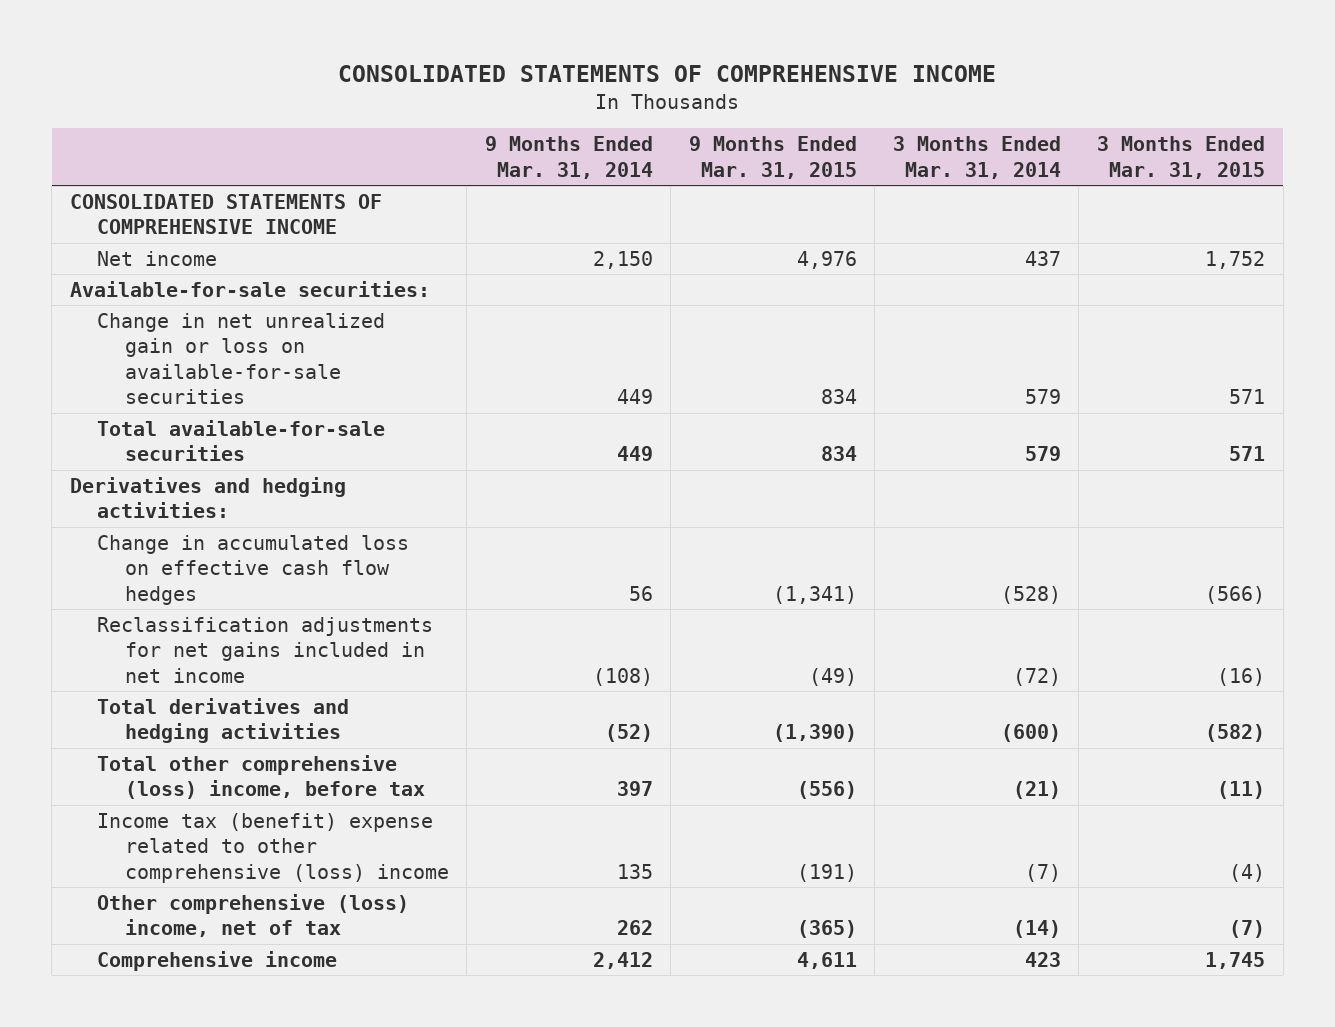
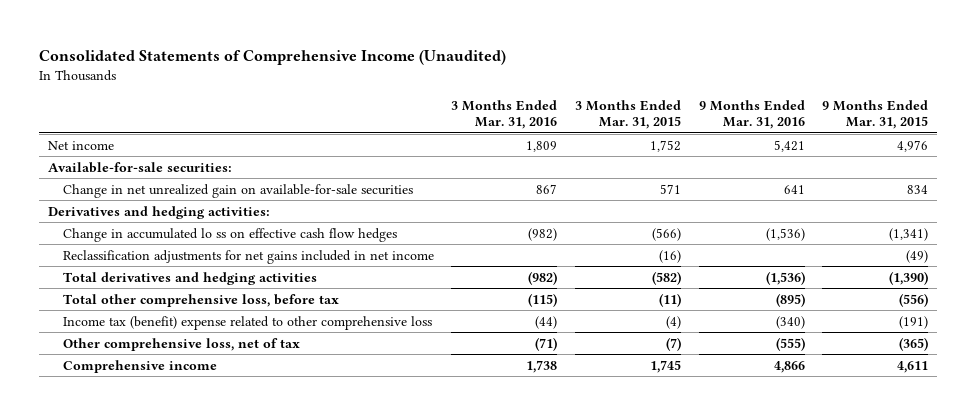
[338,65,997,83] CONSOLIDATED STATEMENTS OF COMPREHENSIVE INCOME -> [39,49,507,65] Consolidated Statements of Comprehensive Income (Unaudited)
[484,136,653,179] 9 Months Ended Mar. 31, 2014 -> none
[892,136,1061,179] 3 Months Ended Mar. 31, 2014 -> none
none -> [451,99,558,130] 3 Months Ended Mar. 31, 2016
none -> [698,99,805,130] 9 Months Ended Mar. 31, 2016
[69,193,382,235] CONSOLIDATED STATEMENTS OF COMPREHENSIVE INCOME -> none
[97,419,386,462] Total available-for-sale securities -> none
[97,312,386,405] Change in net unrealized gain or loss on available-for-sale securities -> [62,183,413,198] Change in net unrealized gain on available-for-sale securities
[97,534,410,605] Change in accumulated loss on effective cash flow hedges -> [62,227,397,242] Change in accumulated lo ss on effective cash flow hedges
[97,754,425,800] Total other comprehensive (loss) income, before tax -> [62,293,339,307] Total other comprehensive loss, before tax
[97,812,449,883] Income tax (benefit) expense related to other comprehensive (loss) income -> [62,315,432,330] Income tax (benefit) expense related to other comprehensive loss
[97,893,410,938] Other comprehensive (loss) income, net of tax -> [62,337,300,351] Other comprehensive loss, net of tax

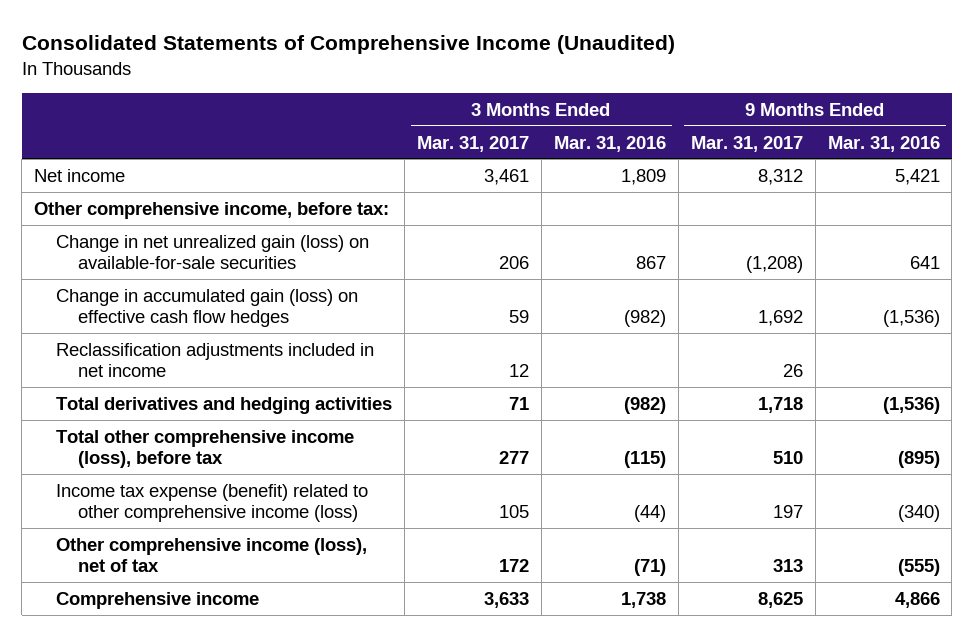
[574,99,681,130] 3 Months Ended Mar. 31, 2015 -> none
[822,99,929,130] 9 Months Ended Mar. 31, 2015 -> none
none -> [416,135,529,152] Mar. 31, 2017
none -> [690,135,803,152] Mar. 31, 2017
[47,161,232,173] Available-for-sale securities: -> none
[47,205,270,219] Derivatives and hedging activities: -> none
none -> [34,201,390,219] Other comprehensive income, before tax:
[62,183,413,198] Change in net unrealized gain on available-for-sale securities -> [56,234,370,270] Change in net unrealized gain (loss) on available-for-sale securities
[62,227,397,242] Change in accumulated lo ss on effective cash flow hedges -> [56,288,359,328] Change in accumulated gain (loss) on effective cash flow hedges
[62,249,434,264] Reclassification adjustments for net gains included in net income -> [56,342,375,378] Reclassification adjustments included in net income
[62,293,339,307] Total other comprehensive loss, before tax -> [56,429,355,469] Total other comprehensive income (loss), before tax
[62,315,432,330] Income tax (benefit) expense related to other comprehensive loss -> [56,483,369,523] Income tax expense (benefit) related to other comprehensive income (loss)
[62,337,300,351] Other comprehensive loss, net of tax -> [56,537,368,573] Other comprehensive income (loss), net of tax

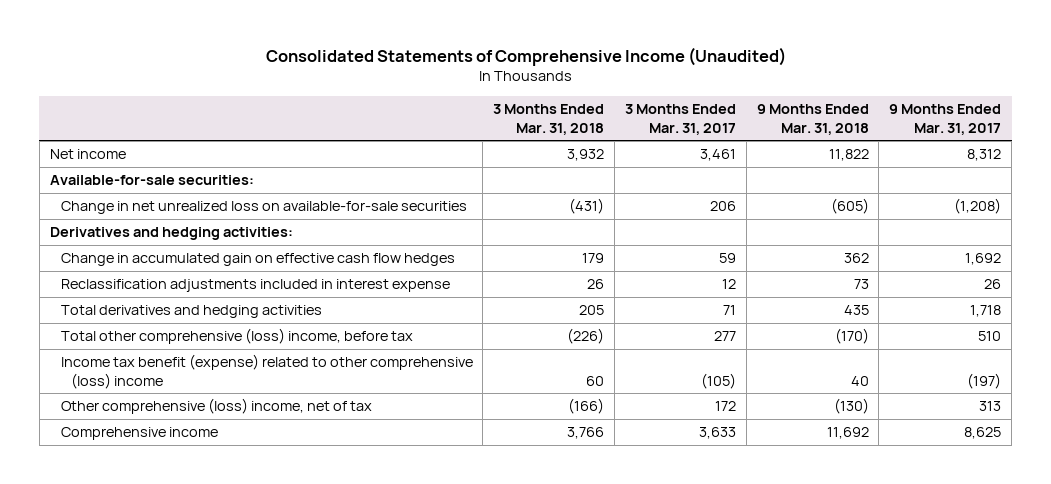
[553,135,666,152] Mar. 31, 2016 -> none
[827,135,940,152] Mar. 31, 2016 -> none
none -> [493,104,605,135] 3 Months Ended Mar. 31, 2018
none -> [756,104,869,135] 9 Months Ended Mar. 31, 2018
[34,201,390,219] Other comprehensive income, before tax: -> none
none -> [49,175,254,186] Available-for-sale securities:
[56,234,370,270] Change in net unrealized gain (loss) on available-for-sale securities -> [60,201,467,215] Change in net unrealized loss on available-for-sale securities
none -> [49,227,293,241] Derivatives and hedging activities:
[56,288,359,328] Change in accumulated gain (loss) on effective cash flow hedges -> [60,253,455,267] Change in accumulated gain on effective cash flow hedges
[56,342,375,378] Reclassification adjustments included in net income -> [60,279,450,293] Reclassification adjustments included in interest expense
[56,429,355,469] Total other comprehensive income (loss), before tax -> [60,328,413,345] Total other comprehensive (loss) income, before tax
[56,483,369,523] Income tax expense (benefit) related to other comprehensive income (loss) -> [60,354,473,389] Income tax benefit (expense) related to other comprehensive (loss) income
[498,505,529,519] 105 -> [700,372,736,389] (105)
[772,505,803,519] 197 -> [967,372,1002,389] (197)
[56,537,368,573] Other comprehensive income (loss), net of tax -> [60,398,372,415] Other comprehensive (loss) income, net of tax

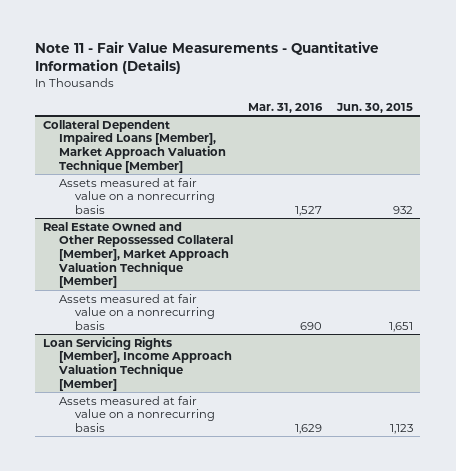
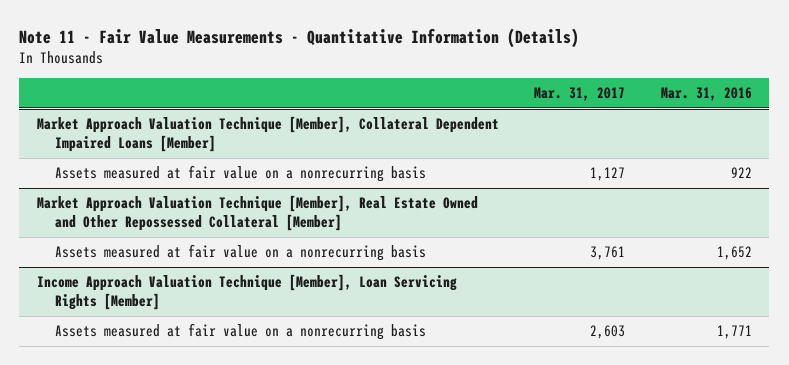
[335,102,413,113] Jun. 30, 2015 -> none
none -> [534,87,626,102] Mar. 31, 2017
[42,119,226,173] Collateral Dependent Impaired Loans [Member], Market Approach Valuation Technique [Member] -> [36,116,499,153] Market Approach Valuation Technique [Member], Collateral Dependent Impaired Loans [Member]
[294,205,322,216] 1,527 -> [730,167,752,179] 922
[42,221,233,289] Real Estate Owned and Other Repossessed Collateral [Member], Market Approach Valuation Technique [Member] -> [36,195,478,232] Market Approach Valuation Technique [Member], Real Estate Owned and Other Repossessed Collateral [Member]
[299,321,322,330] 690 -> [716,246,752,261] 1,652
[42,336,232,391] Loan Servicing Rights [Member], Income Approach Valuation Technique [Member] -> [36,274,457,311] Income Approach Valuation Technique [Member], Loan Servicing Rights [Member]
[294,423,322,434] 1,629 -> [716,325,752,340] 1,771

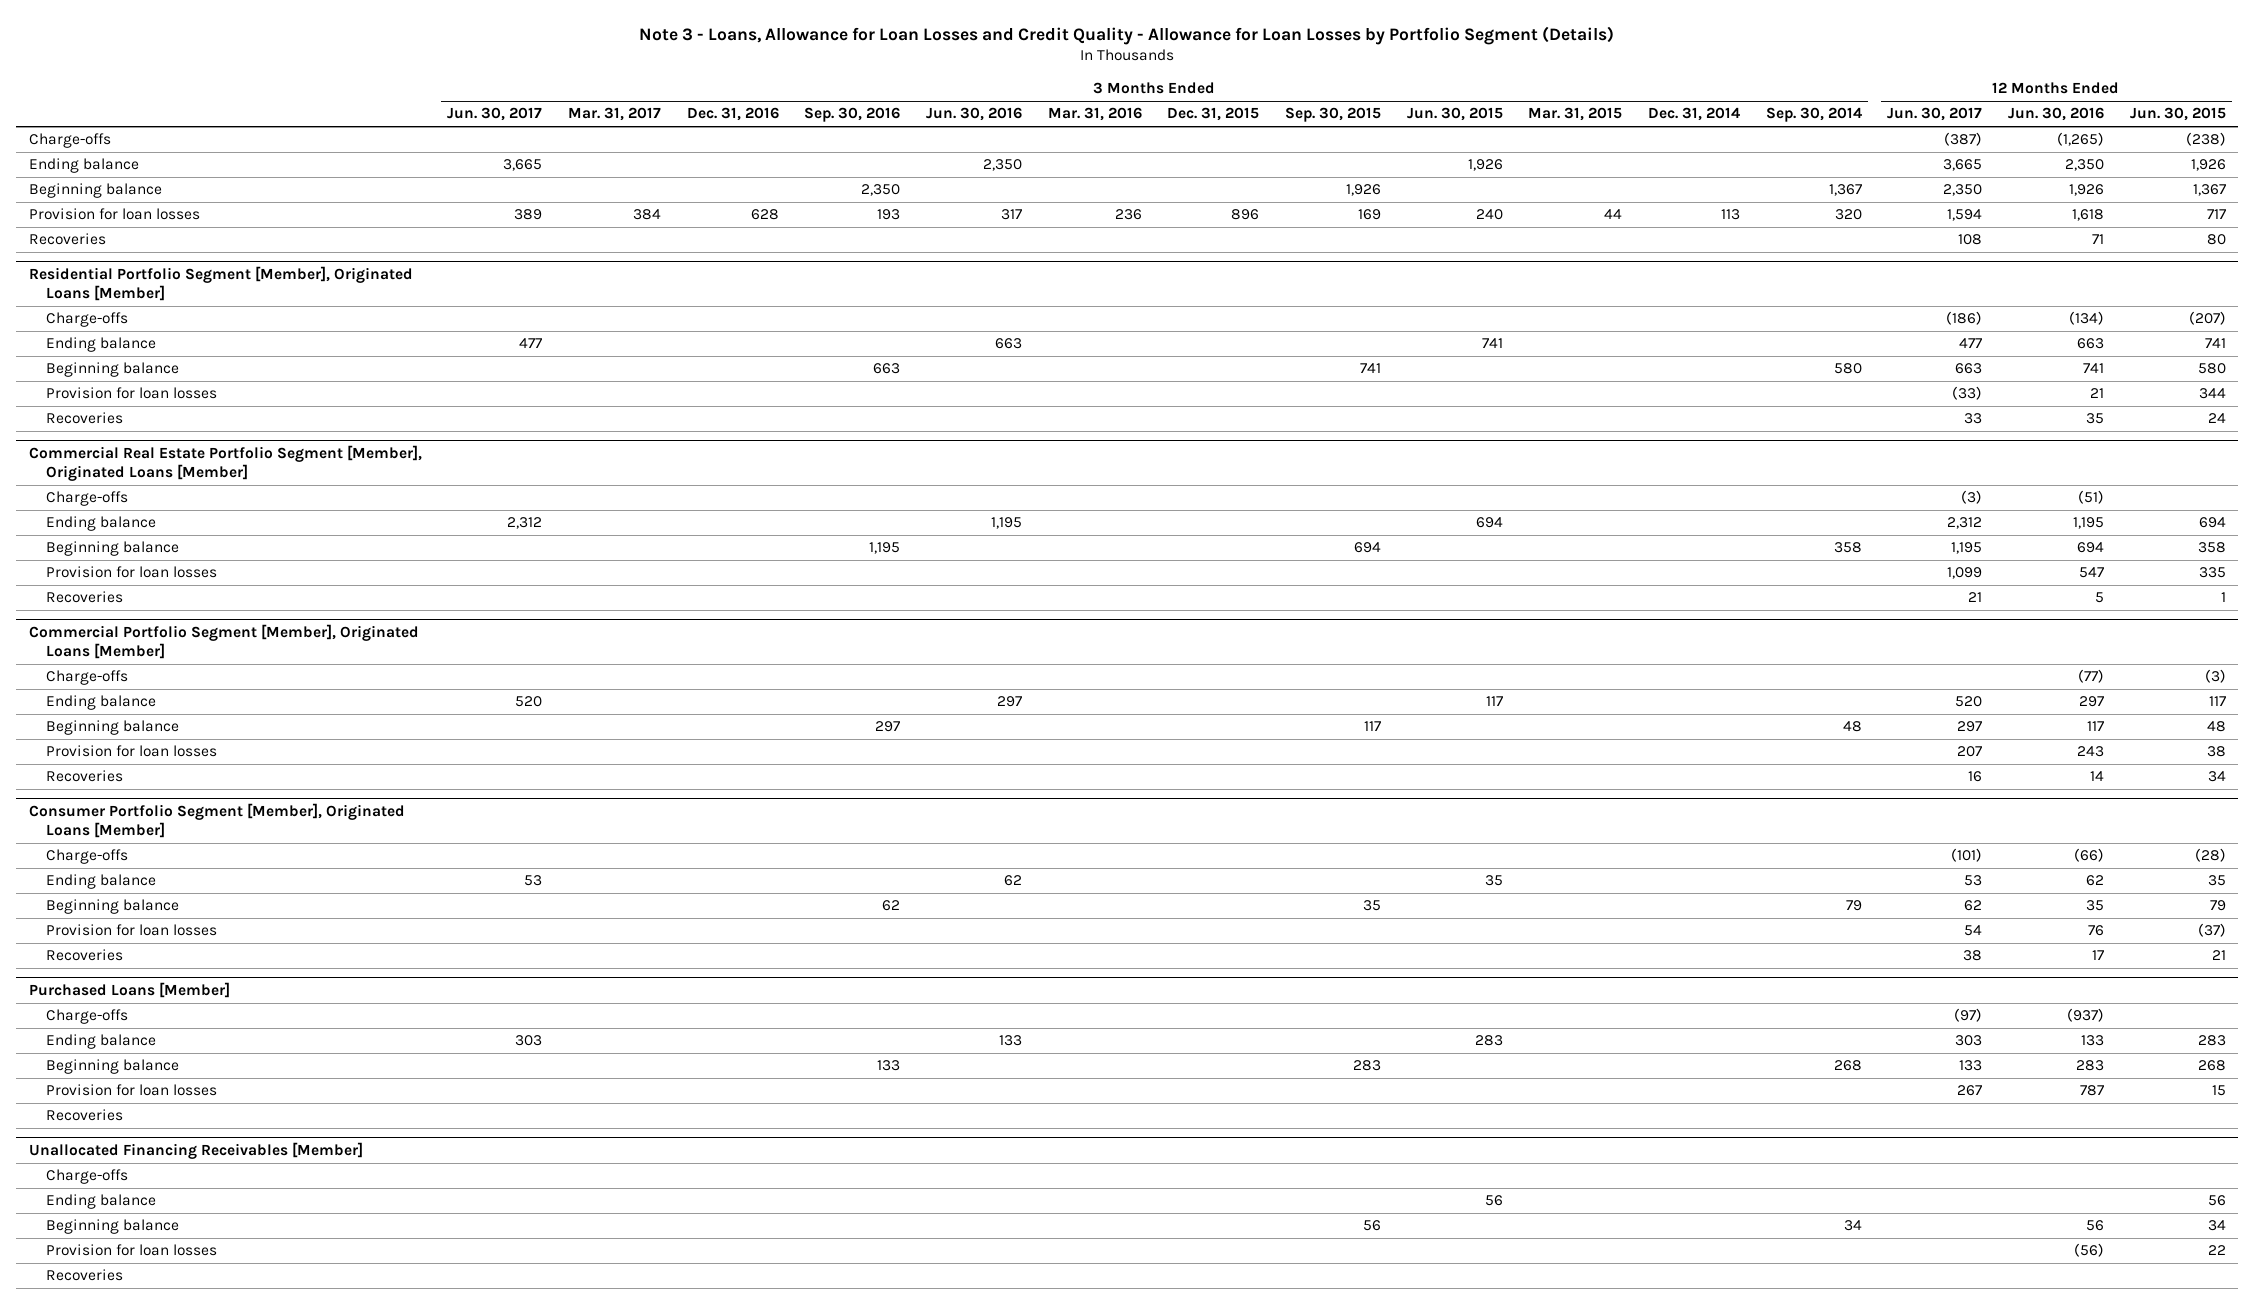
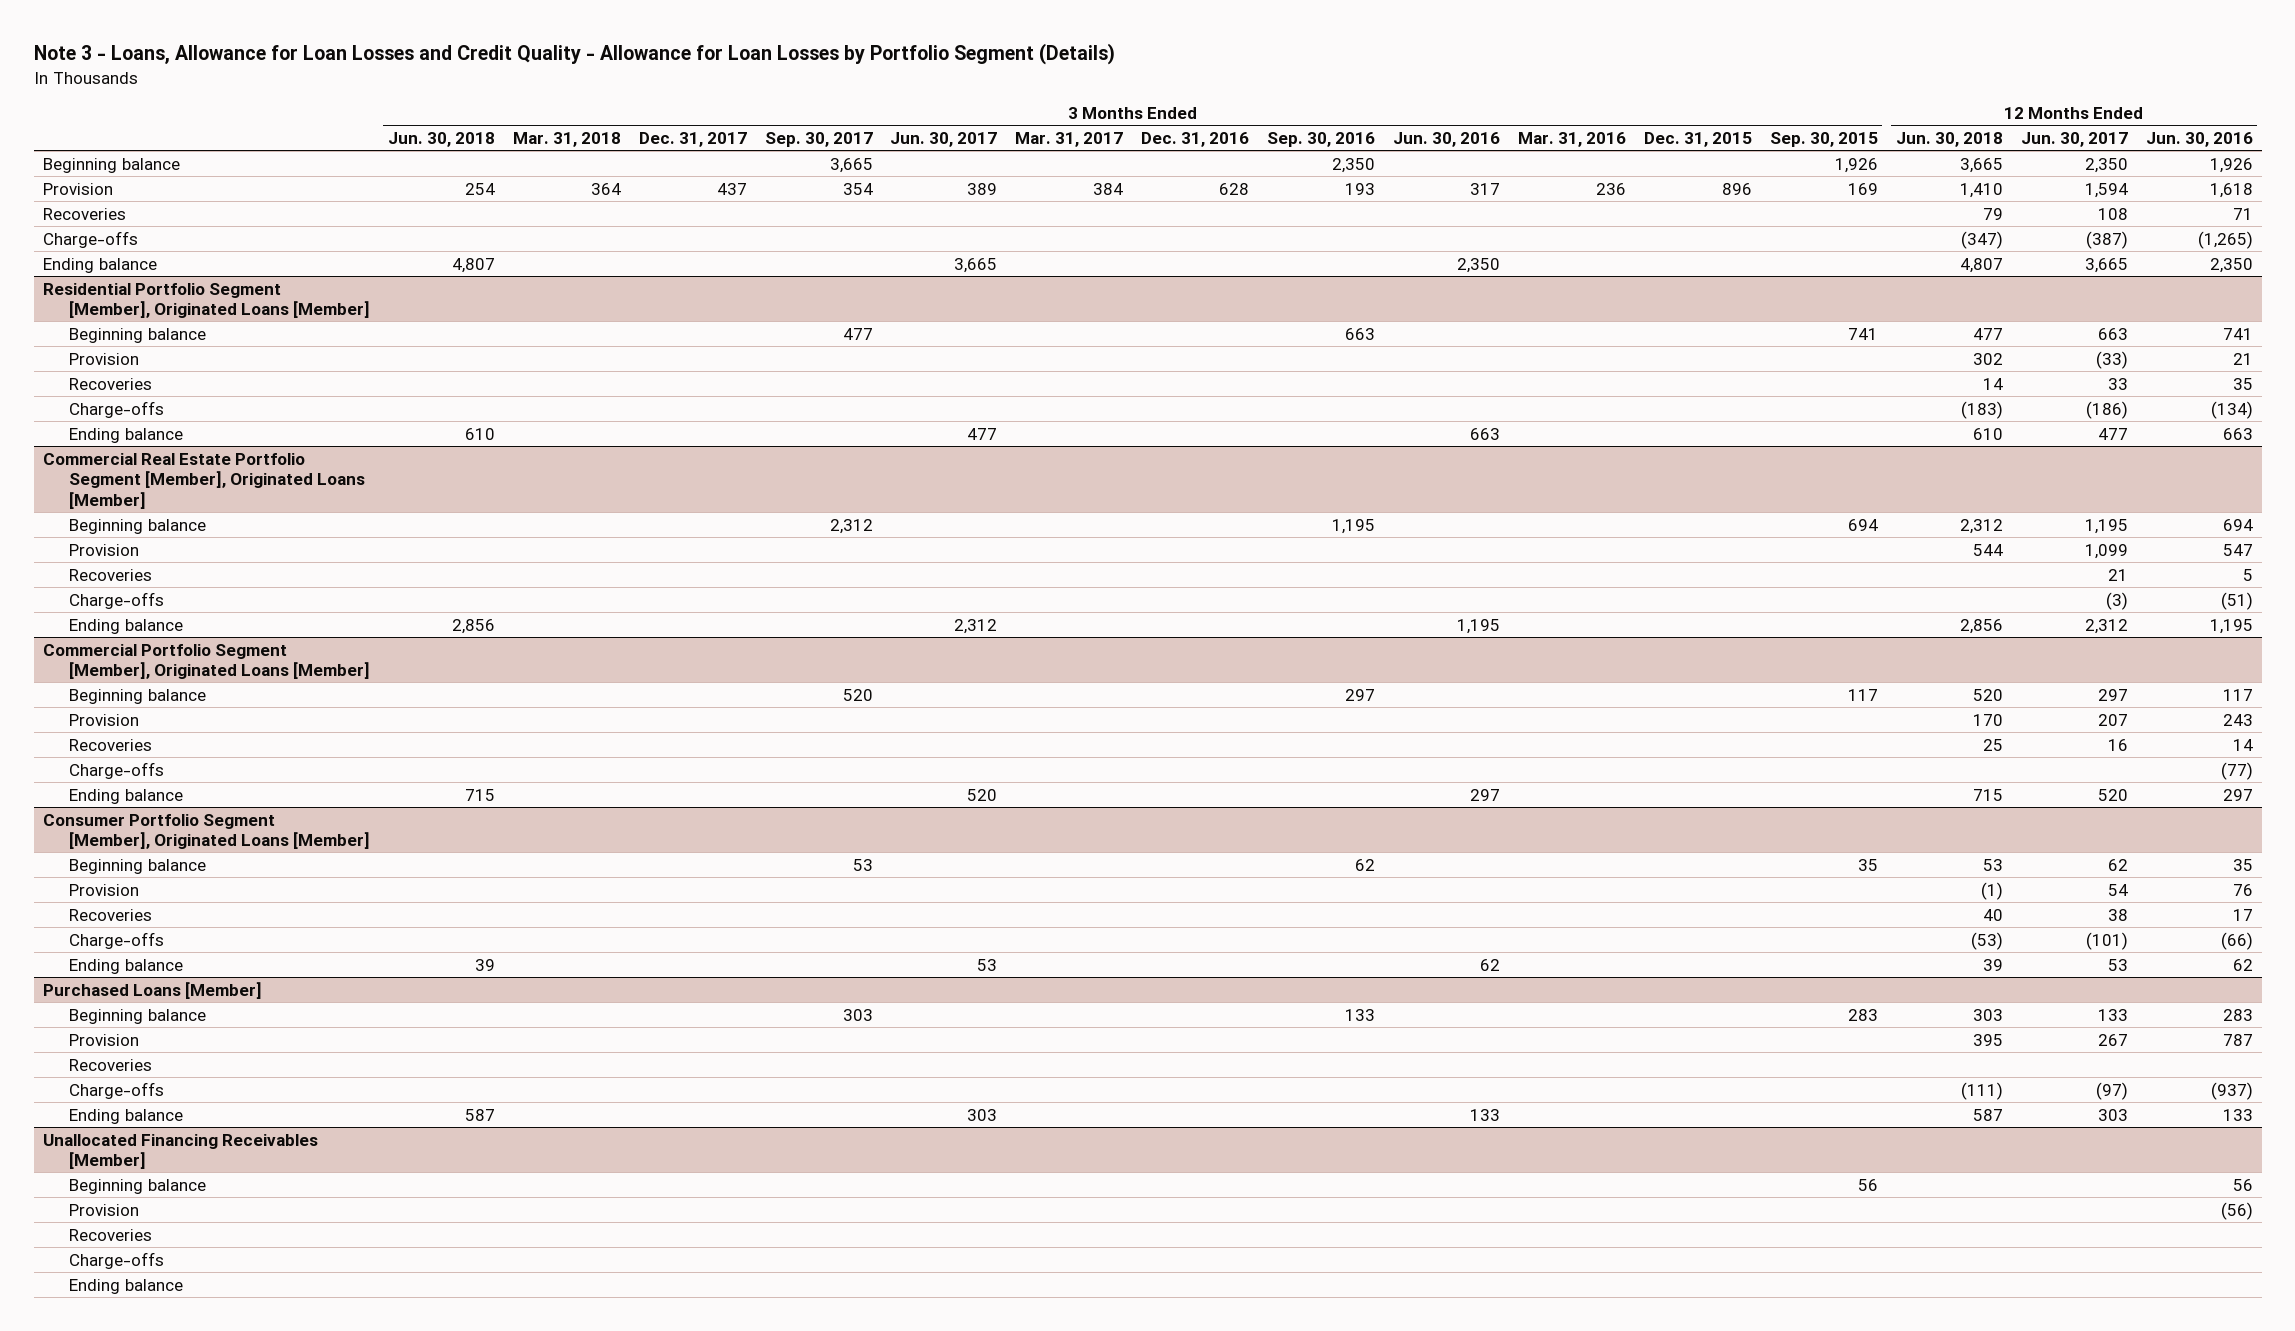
[1406,107,1503,122] Jun. 30, 2015 -> none
[1528,107,1623,122] Mar. 31, 2015 -> none
[1647,107,1740,122] Dec. 31, 2014 -> none
[1765,107,1862,123] Sep. 30, 2014 -> none
[2129,107,2226,122] Jun. 30, 2015 -> none
none -> [387,132,495,148] Jun. 30, 2018
none -> [512,132,621,148] Mar. 31, 2018
none -> [638,132,747,148] Dec. 31, 2017
none -> [764,132,873,148] Sep. 30, 2017
none -> [1895,132,2003,148] Jun. 30, 2018
[28,208,200,221] Provision for loan losses -> [42,182,113,195] Provision
[28,133,111,149] Charge-offs -> [42,230,138,248] Charge-offs
[28,158,139,174] Ending balance -> [42,257,157,273] Ending balance
[45,387,217,400] Provision for loan losses -> [68,352,139,365] Provision
[45,312,128,328] Charge-offs -> [68,400,164,418] Charge-offs
[45,337,156,353] Ending balance -> [68,427,183,443] Ending balance
[45,566,217,579] Provision for loan losses -> [68,543,139,556] Provision
[45,491,128,507] Charge-offs -> [68,591,164,609] Charge-offs
[45,516,156,532] Ending balance -> [68,618,183,634] Ending balance
[45,745,217,758] Provision for loan losses -> [68,713,139,726] Provision
[45,670,128,686] Charge-offs -> [68,761,164,779] Charge-offs
[45,695,156,711] Ending balance -> [68,788,183,804] Ending balance
[45,924,217,937] Provision for loan losses -> [68,883,139,896] Provision
[45,849,128,865] Charge-offs -> [68,931,164,949] Charge-offs
[45,874,156,890] Ending balance -> [68,958,183,974] Ending balance
[45,1084,217,1097] Provision for loan losses -> [68,1033,139,1046] Provision
[45,1009,128,1025] Charge-offs -> [68,1081,164,1099] Charge-offs
[45,1034,156,1050] Ending balance -> [68,1108,183,1124] Ending balance
[45,1244,217,1257] Provision for loan losses -> [68,1203,139,1216] Provision
[45,1169,128,1185] Charge-offs -> [68,1251,164,1269] Charge-offs
[45,1194,156,1210] Ending balance -> [68,1278,183,1294] Ending balance

